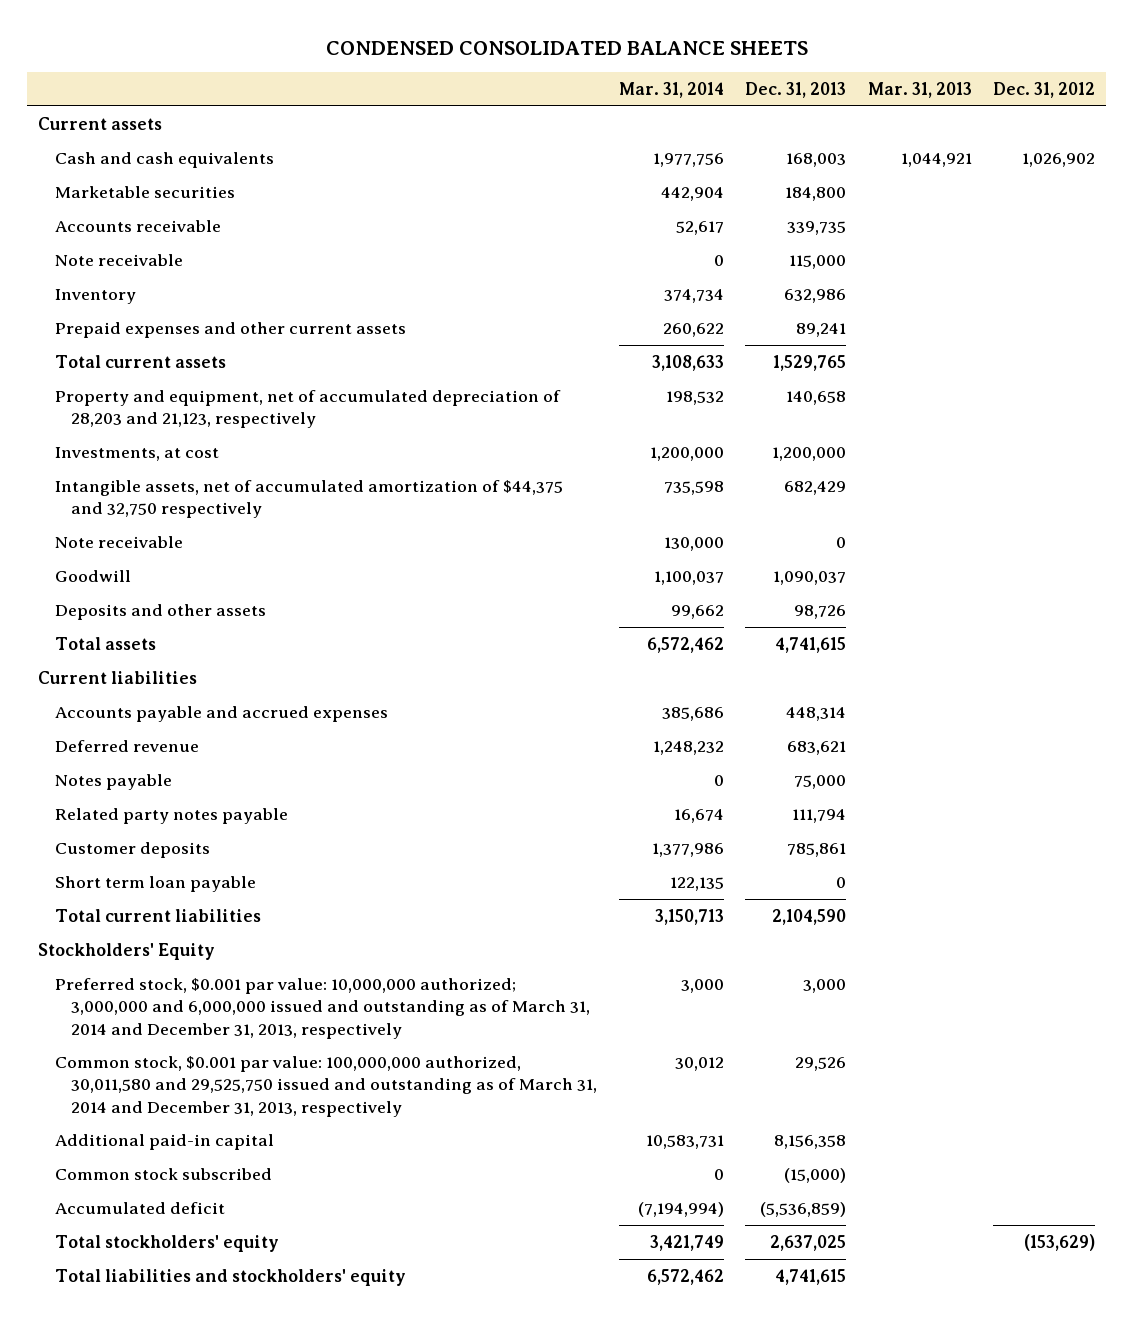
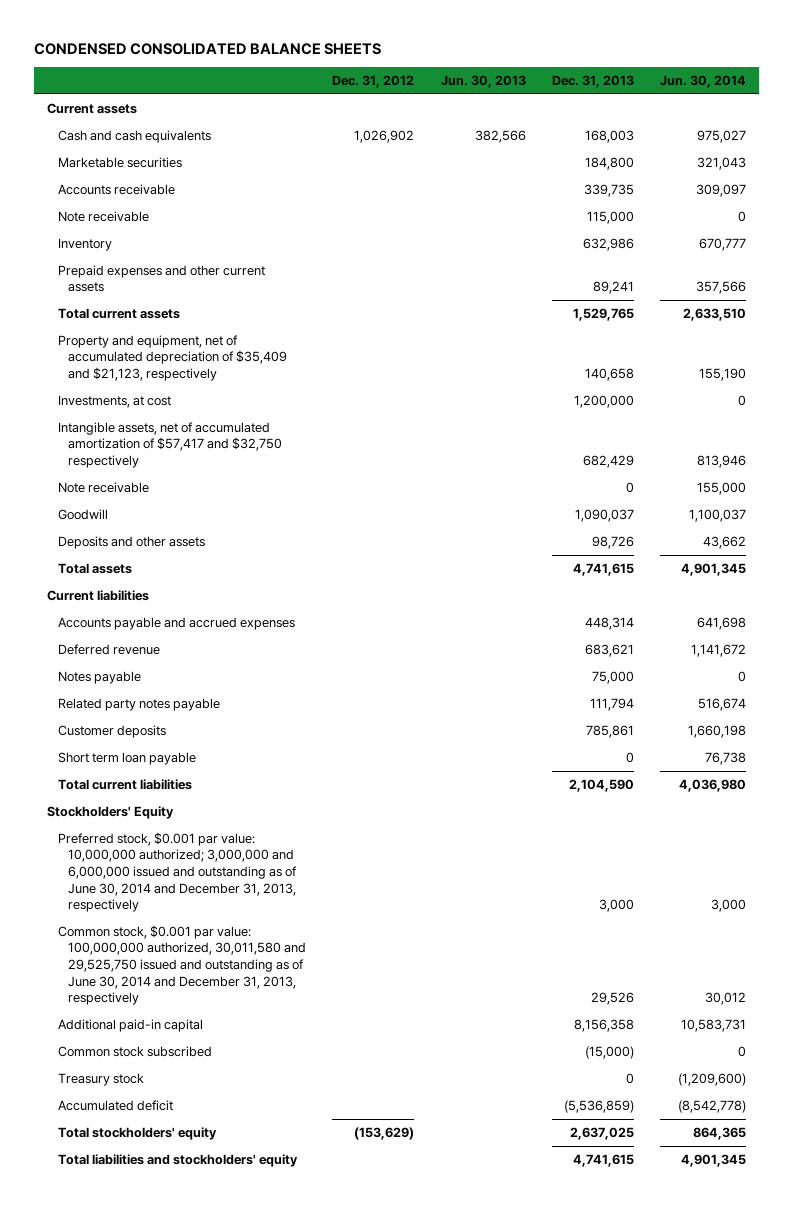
[618,82,724,99] Mar. 31, 2014 -> none
[867,82,972,99] Mar. 31, 2013 -> none
none -> [440,75,526,89] Jun. 30, 2013
none -> [660,75,747,89] Jun. 30, 2014
[54,389,561,429] Property and equipment, net of accumulated depreciation of 28,203 and 21,123, respectively -> [57,334,288,382] Property and equipment, net of accumulated depreciation of $35,409 and $21,123, respectively
[54,479,563,519] Intangible assets, net of accumulated amortization of $44,375 and 32,750 respectively -> [57,421,283,469] Intangible assets, net of accumulated amortization of $57,417 and $32,750 respectively
[54,977,591,1039] Preferred stock, $0.001 par value: 10,000,000 authorized; 3,000,000 and 6,000,000 issued and outstanding as of March 31, 2014 and December 31, 2013, respectively -> [57,831,298,913] Preferred stock, $0.001 par value: 10,000,000 authorized; 3,000,000 and 6,000,000 issued and outstanding as of June 30, 2014 and December 31, 2013, respectively
[54,1055,598,1117] Common stock, $0.001 par value: 100,000,000 authorized, 30,011,580 and 29,525,750 issued and outstanding as of March 31, 2014 and December 31, 2013, respectively -> [57,924,307,1006] Common stock, $0.001 par value: 100,000,000 authorized, 30,011,580 and 29,525,750 issued and outstanding as of June 30, 2014 and December 31, 2013, respectively
none -> [57,1072,144,1086] Treasury stock

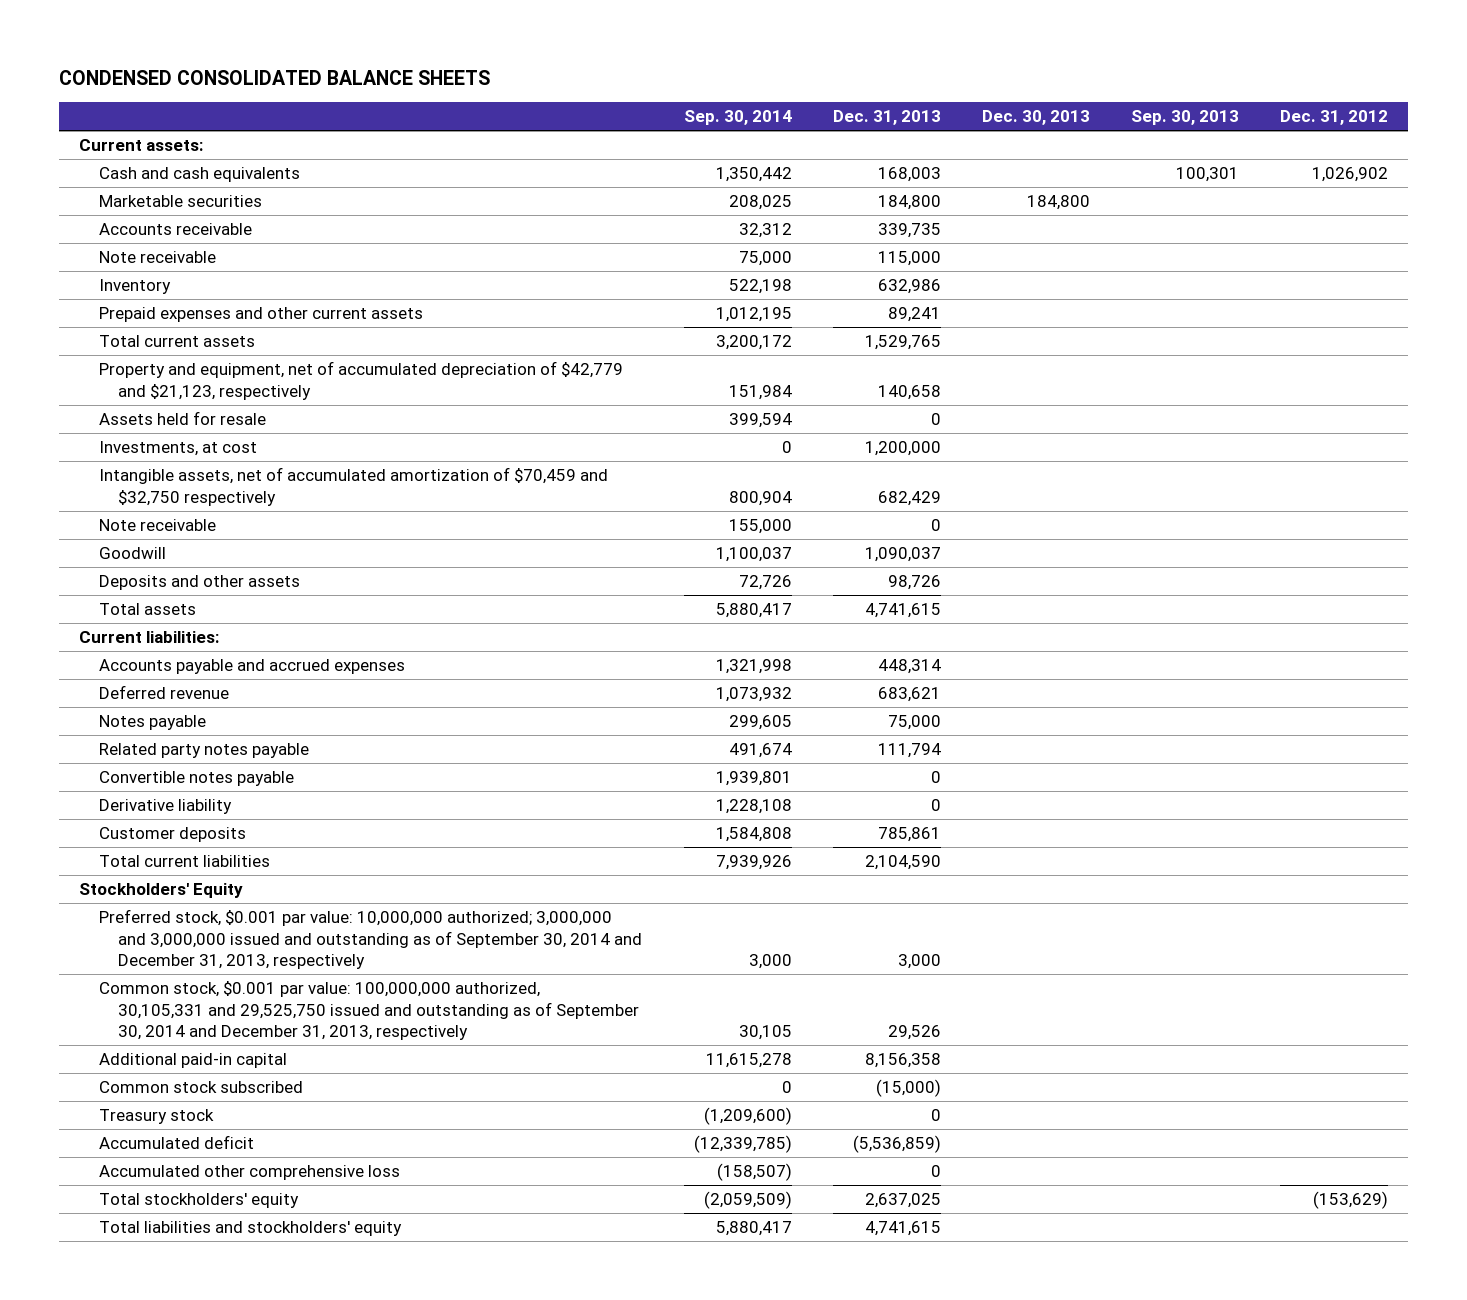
[440,75,526,89] Jun. 30, 2013 -> none
[660,75,747,89] Jun. 30, 2014 -> none
none -> [683,110,792,126] Sep. 30, 2014
none -> [981,110,1090,126] Dec. 30, 2013
none -> [1130,110,1239,126] Sep. 30, 2013
[47,102,138,114] Current assets -> [79,139,204,152] Current assets:
[57,334,288,382] Property and equipment, net of accumulated depreciation of $35,409 and $21,123, respectively -> [98,361,623,400] Property and equipment, net of accumulated depreciation of $42,779 and $21,123, respectively
none -> [98,411,266,426] Assets held for resale
[57,421,283,469] Intangible assets, net of accumulated amortization of $57,417 and $32,750 respectively -> [98,467,608,506] Intangible assets, net of accumulated amortization of $70,459 and $32,750 respectively
[47,589,150,601] Current liabilities -> [79,631,220,644] Current liabilities:
none -> [98,771,294,787] Convertible notes payable
none -> [98,799,232,815] Derivative liability
[57,751,196,765] Short term loan payable -> none
[57,831,298,913] Preferred stock, $0.001 par value: 10,000,000 authorized; 3,000,000 and 6,000,000 issued and outstanding as of June 30, 2014 and December 31, 2013, respectively -> [98,909,643,970] Preferred stock, $0.001 par value: 10,000,000 authorized; 3,000,000 and 3,000,000 issued and outstanding as of September 30, 2014 and December 31, 2013, respectively
[57,924,307,1006] Common stock, $0.001 par value: 100,000,000 authorized, 30,011,580 and 29,525,750 issued and outstanding as of June 30, 2014 and December 31, 2013, respectively -> [98,981,640,1041] Common stock, $0.001 par value: 100,000,000 authorized, 30,105,331 and 29,525,750 issued and outstanding as of September 30, 2014 and December 31, 2013, respectively
none -> [98,1165,400,1181] Accumulated other comprehensive loss

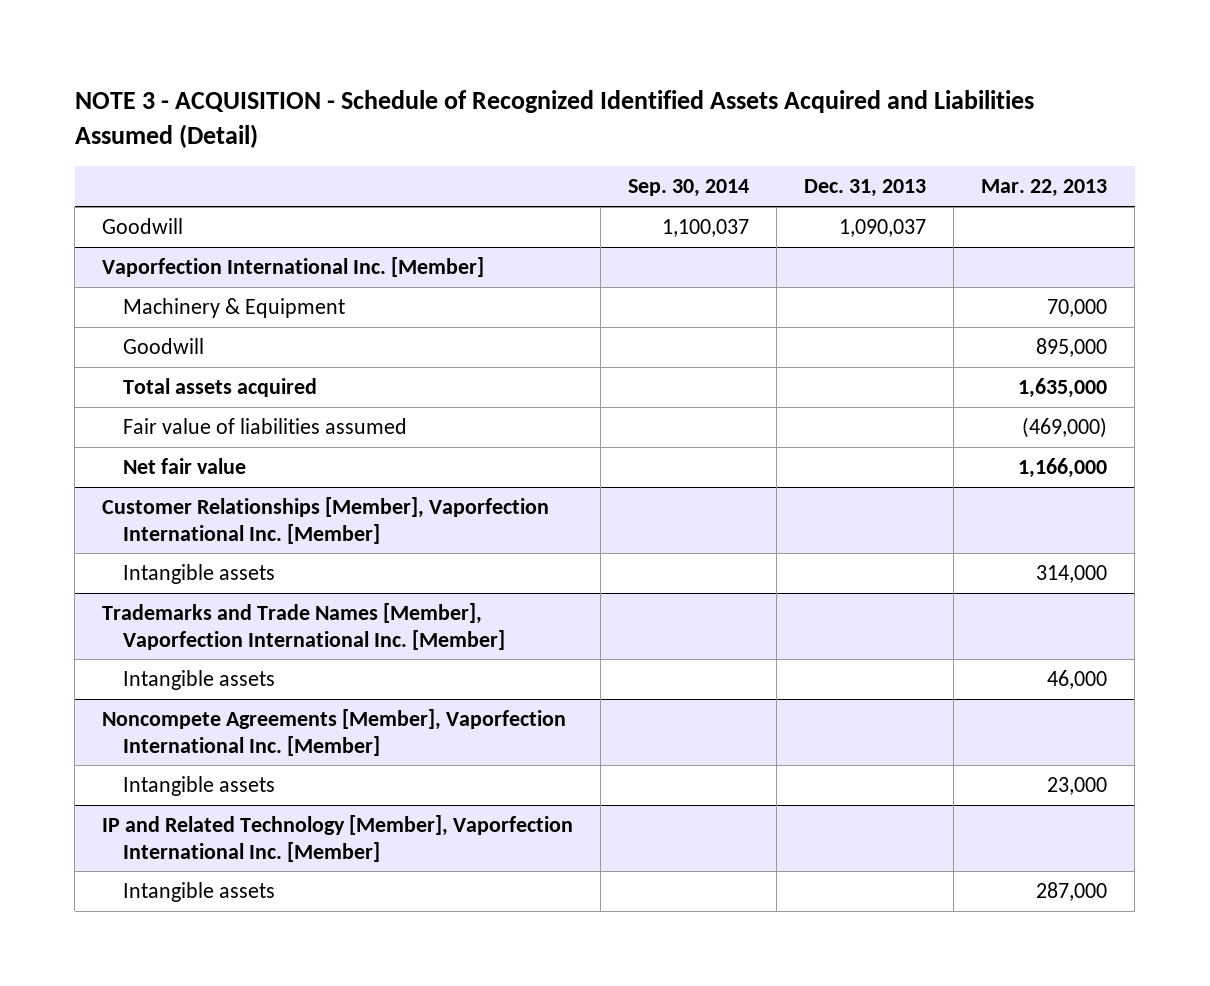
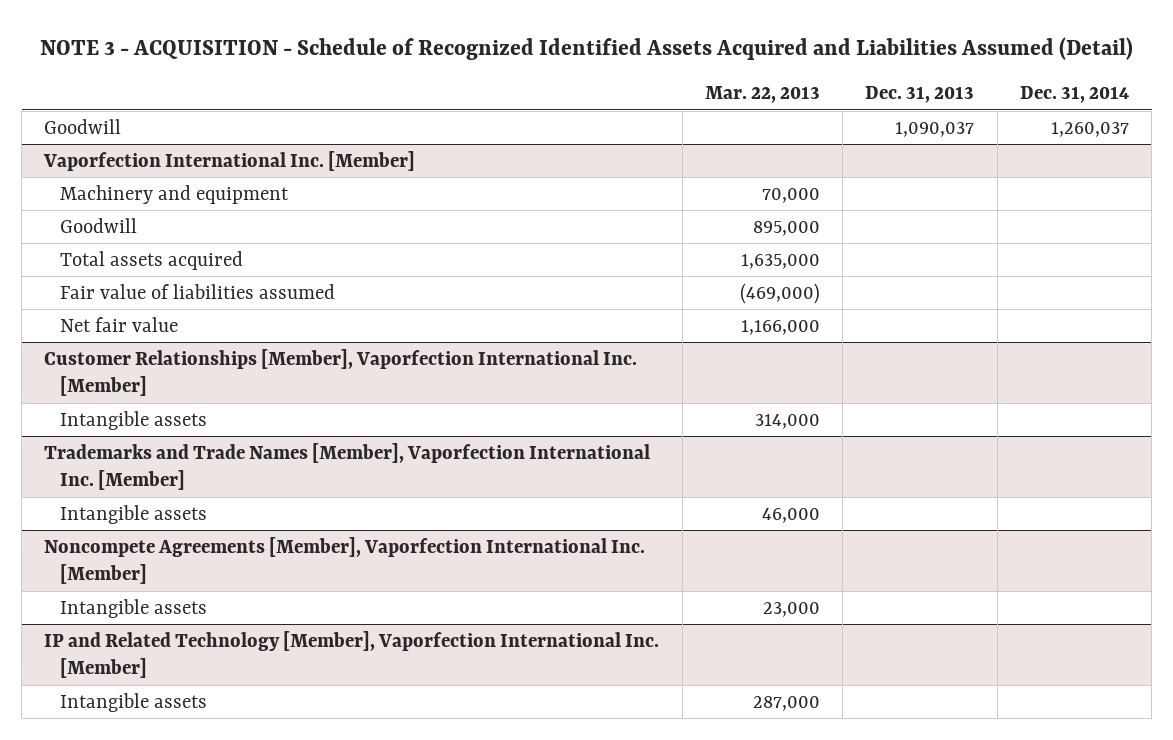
[628,179,750,198] Sep. 30, 2014 -> none
none -> [1019,86,1129,104] Dec. 31, 2014
[123,298,346,319] Machinery & Equipment -> [59,184,289,204] Machinery and equipment

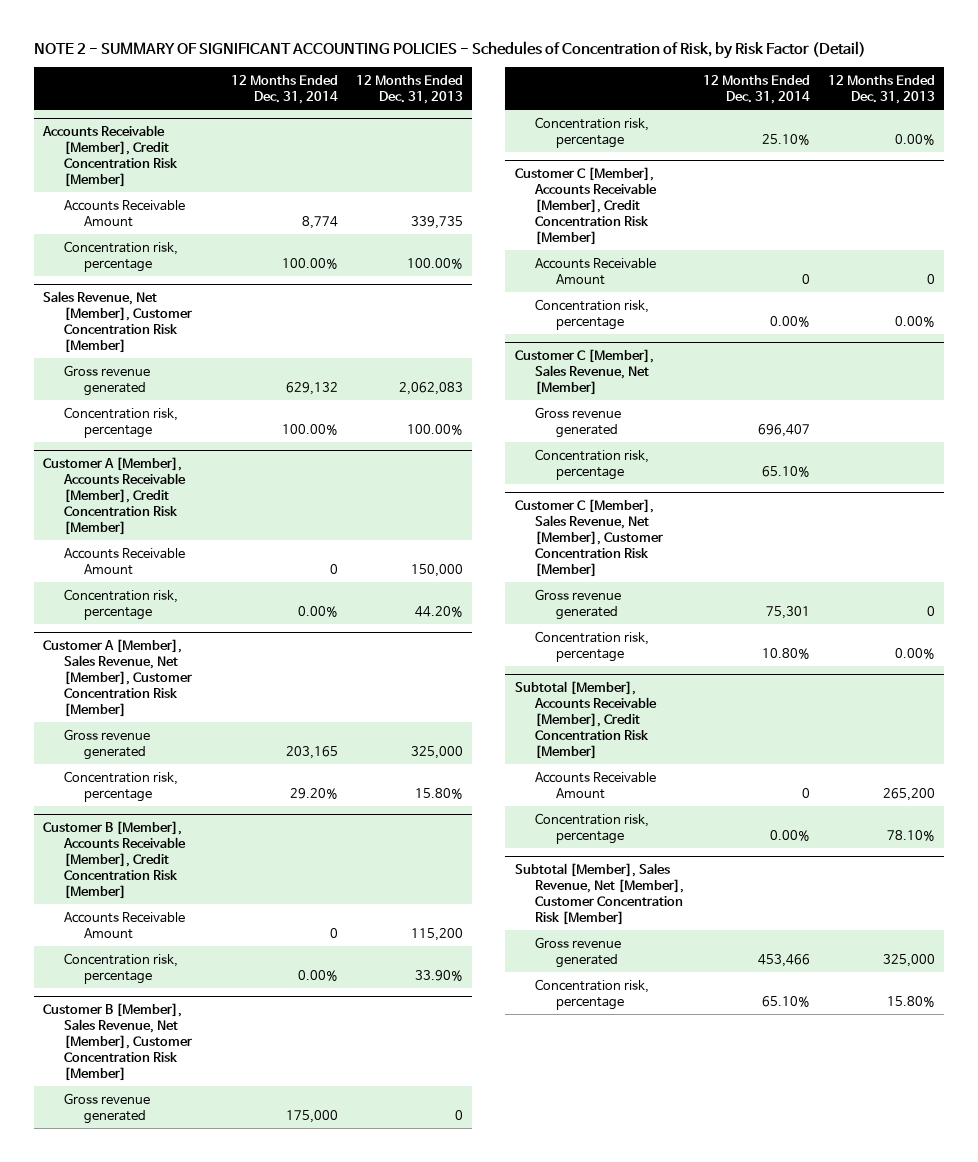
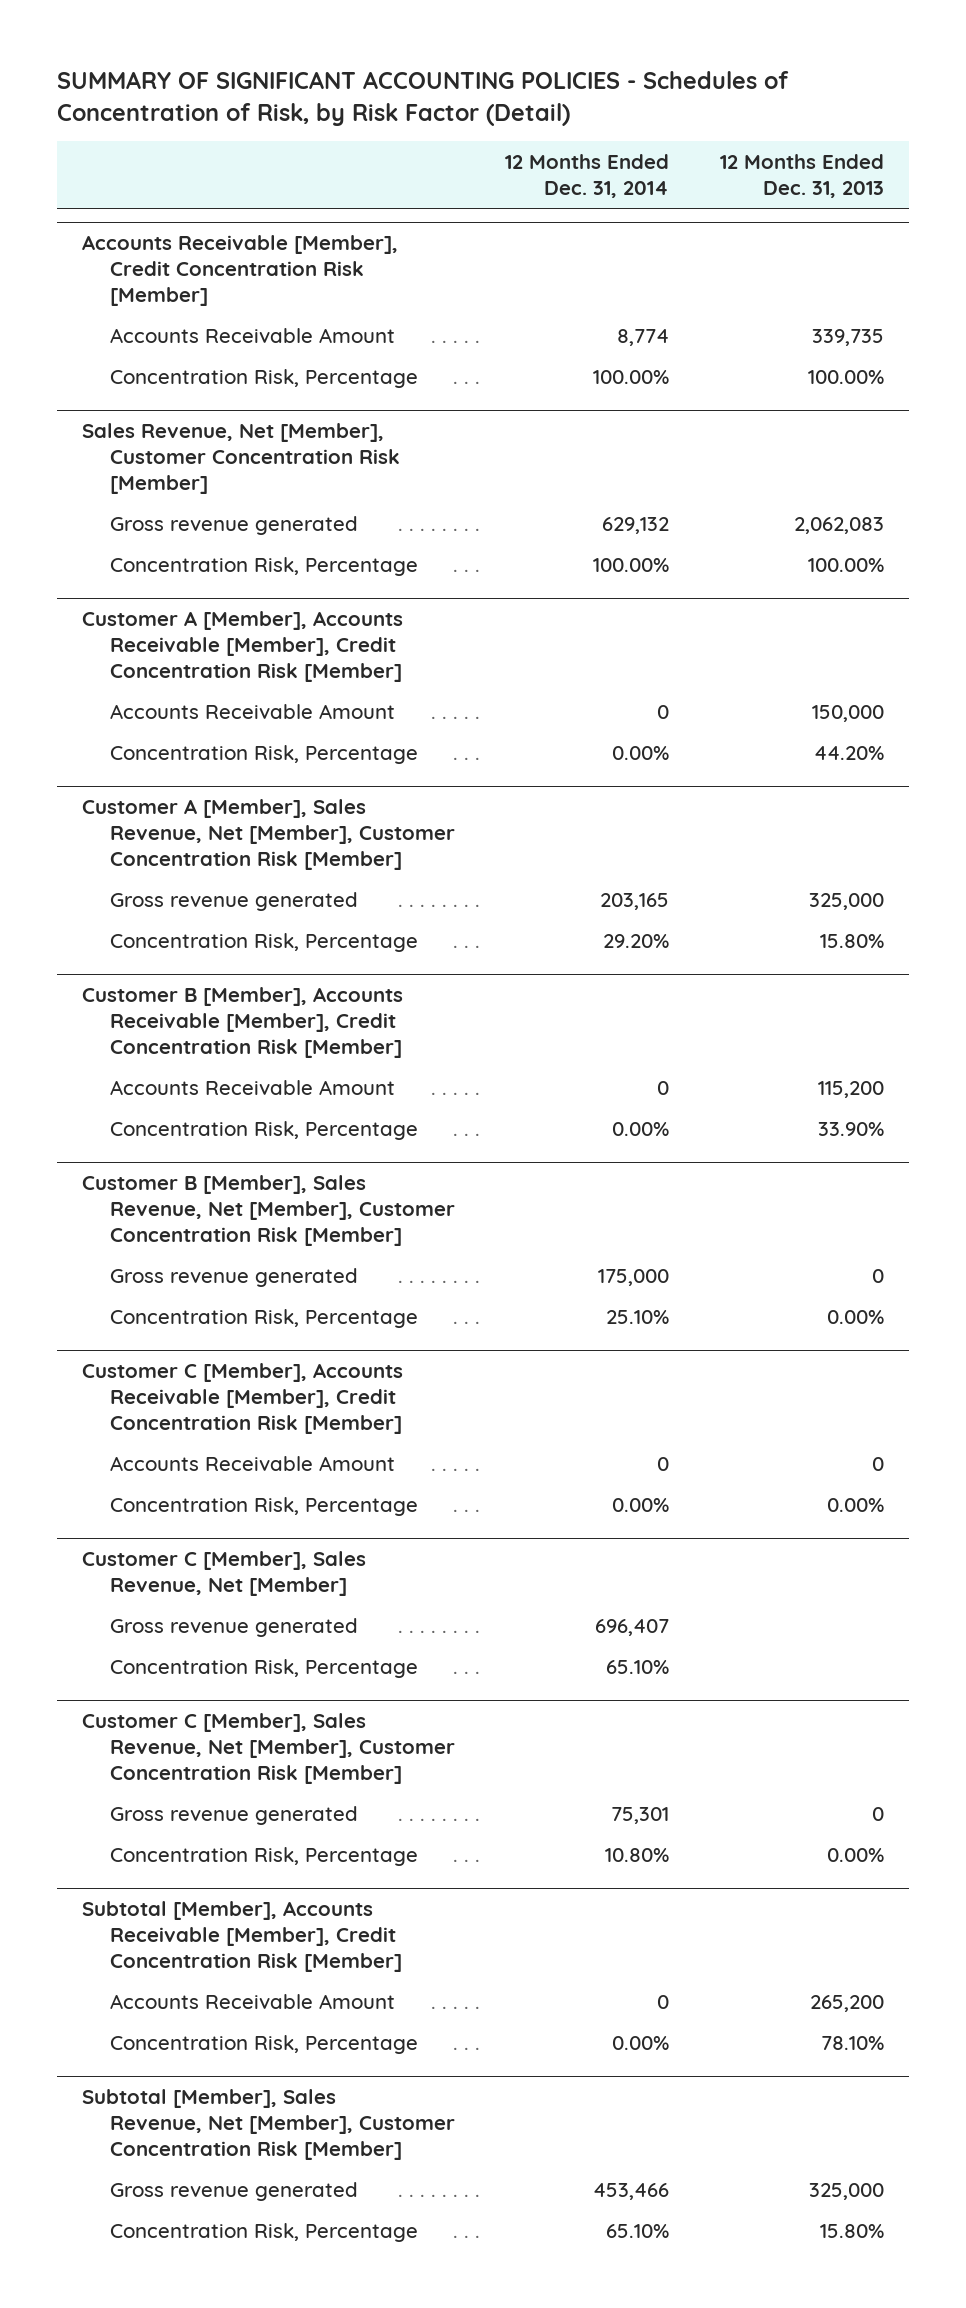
[33,41,866,60] NOTE 2 - SUMMARY OF SIGNIFICANT ACCOUNTING POLICIES - Schedules of Concentration of Risk, by Risk Factor (Detail) -> [56,70,789,126] SUMMARY OF SIGNIFICANT ACCOUNTING POLICIES - Schedules of Concentration of Risk, by Risk Factor (Detail)
[63,240,178,272] Concentration risk, percentage -> [110,368,419,388] Concentration Risk, Percentage
[63,406,178,438] Concentration risk, percentage -> [110,556,419,576] Concentration Risk, Percentage
[63,588,178,620] Concentration risk, percentage -> [110,744,419,764] Concentration Risk, Percentage
[63,770,178,802] Concentration risk, percentage -> [110,932,419,952] Concentration Risk, Percentage
[63,952,178,984] Concentration risk, percentage -> [110,1120,419,1140] Concentration Risk, Percentage
[535,116,650,148] Concentration risk, percentage -> [110,1308,419,1328] Concentration Risk, Percentage
[535,298,650,330] Concentration risk, percentage -> [110,1496,419,1516] Concentration Risk, Percentage
[535,448,650,480] Concentration risk, percentage -> [110,1658,419,1678] Concentration Risk, Percentage
[535,630,650,662] Concentration risk, percentage -> [110,1846,419,1866] Concentration Risk, Percentage
[535,812,650,844] Concentration risk, percentage -> [110,2034,419,2054] Concentration Risk, Percentage
[535,978,650,1010] Concentration risk, percentage -> [110,2222,419,2242] Concentration Risk, Percentage

